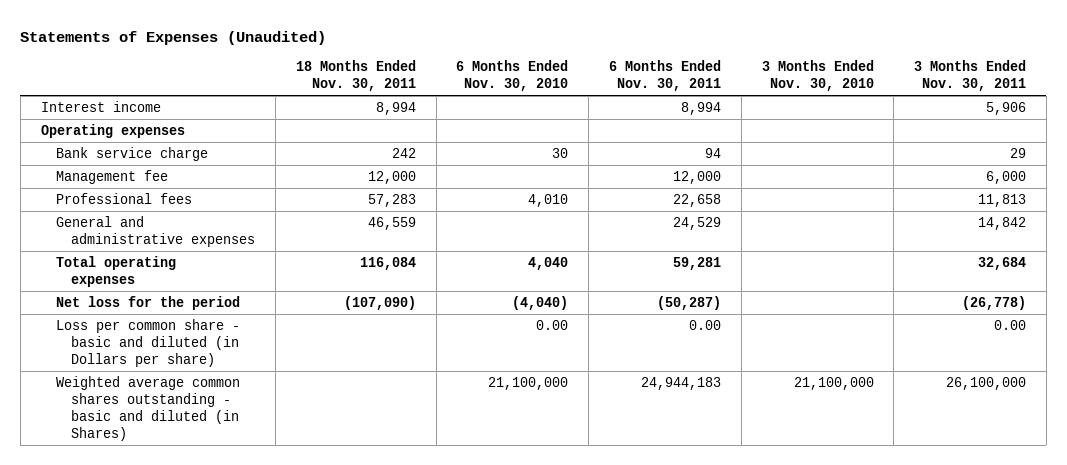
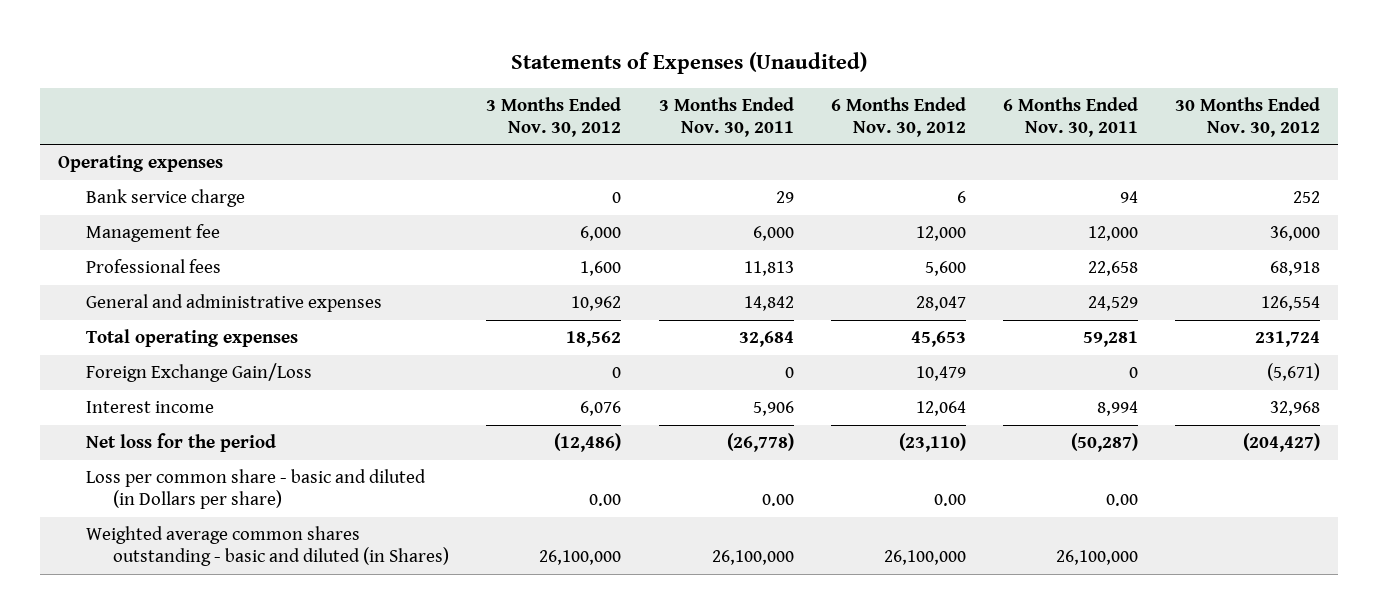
[295,60,416,92] 18 Months Ended Nov. 30, 2011 -> none
[456,60,569,92] 6 Months Ended Nov. 30, 2010 -> none
[761,60,874,92] 3 Months Ended Nov. 30, 2010 -> none
none -> [486,96,622,137] 3 Months Ended Nov. 30, 2012
none -> [830,96,966,137] 6 Months Ended Nov. 30, 2012
none -> [1174,96,1320,137] 30 Months Ended Nov. 30, 2012
none -> [85,363,312,383] Foreign Exchange Gain/Loss
[40,101,161,113] Interest income -> [85,401,214,414] Interest income
[640,377,721,391] 24,944,183 -> [1055,550,1138,566] 26,100,000

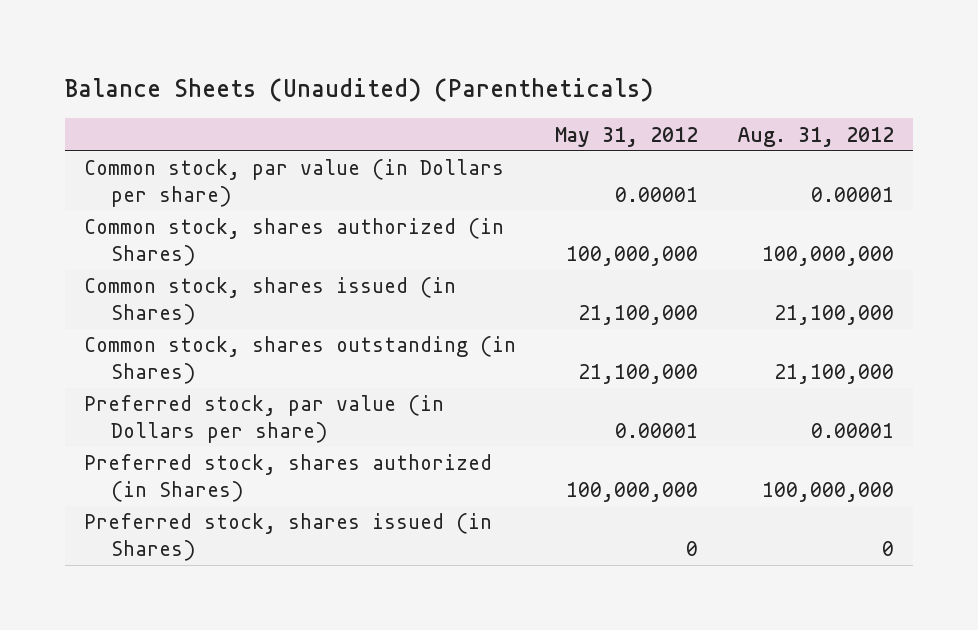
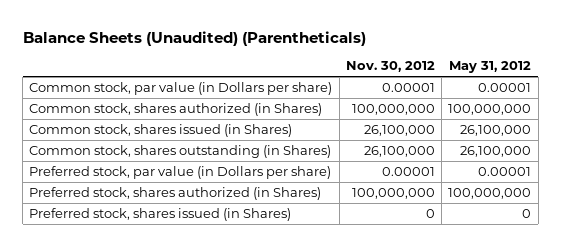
[737,126,894,147] Aug. 31, 2012 -> none
none -> [345,61,435,73] Nov. 30, 2012
[578,305,699,326] 21,100,000 -> [460,124,532,136] 26,100,000
[578,364,699,385] 21,100,000 -> [460,145,532,157] 26,100,000

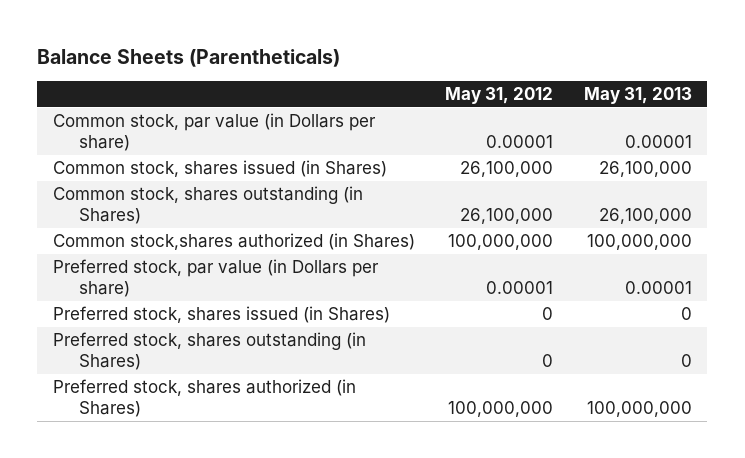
[22,30,366,46] Balance Sheets (Unaudited) (Parentheticals) -> [37,48,341,67] Balance Sheets (Parentheticals)
[345,61,435,73] Nov. 30, 2012 -> none
none -> [583,86,692,104] May 31, 2013
[29,102,323,116] Common stock, shares authorized (in Shares) -> none
none -> [52,233,415,251] Common stock,shares authorized (in Shares)
none -> [52,332,366,371] Preferred stock, shares outstanding (in Shares)
[29,186,322,200] Preferred stock, shares authorized (in Shares) -> [52,379,356,418] Preferred stock, shares authorized (in Shares)

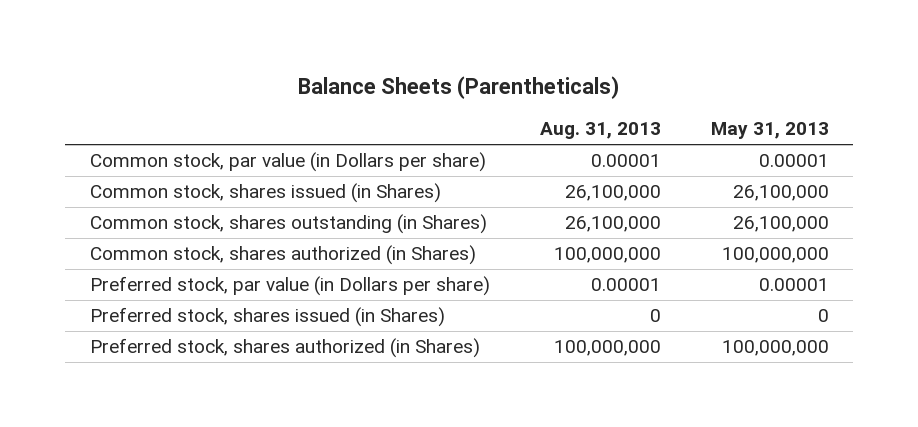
[445,86,554,104] May 31, 2012 -> none
none -> [539,122,661,140] Aug. 31, 2013
[52,233,415,251] Common stock,shares authorized (in Shares) -> [89,245,476,266] Common stock, shares authorized (in Shares)
[52,332,366,371] Preferred stock, shares outstanding (in Shares) -> none

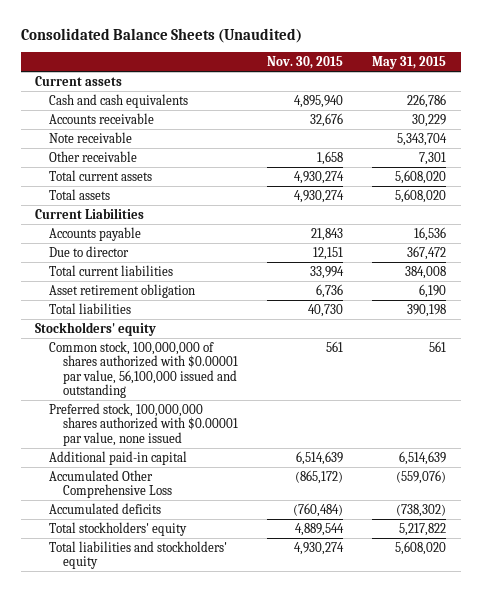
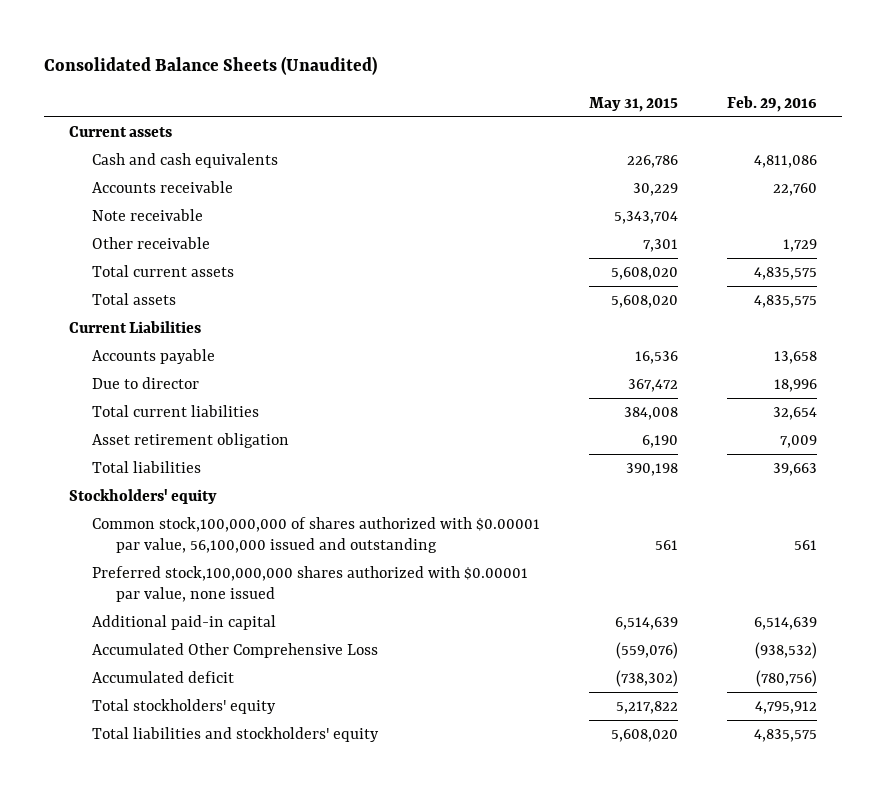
[267,55,344,69] Nov. 30, 2015 -> none
none -> [727,95,818,112] Feb. 29, 2016
[49,340,239,399] Common stock, 100,000,000 of shares authorized with $0.00001 par value, 56,100,000 issued and outstanding -> [92,517,541,553] Common stock,100,000,000 of shares authorized with $0.00001 par value, 56,100,000 issued and outstanding
[49,402,239,446] Preferred stock, 100,000,000 shares authorized with $0.00001 par value, none issued -> [92,566,529,602] Preferred stock,100,000,000 shares authorized with $0.00001 par value, none issued
[49,502,162,514] Accumulated deficits -> [92,671,235,684] Accumulated deficit

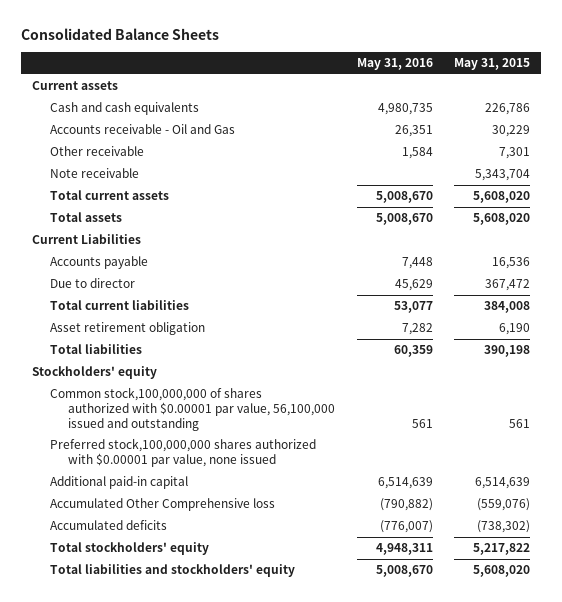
[44,56,378,76] Consolidated Balance Sheets (Unaudited) -> [21,27,220,40] Consolidated Balance Sheets
[727,95,818,112] Feb. 29, 2016 -> none
none -> [356,58,433,71] May 31, 2016
[92,181,234,194] Accounts receivable -> [50,124,236,135] Accounts receivable - Oil and Gas
[92,209,204,222] Note receivable -> [50,168,140,179] Note receivable
[92,643,379,659] Accumulated Other Comprehensive Loss -> [50,498,276,512] Accumulated Other Comprehensive loss
[92,671,235,684] Accumulated deficit -> [50,520,168,531] Accumulated deficits

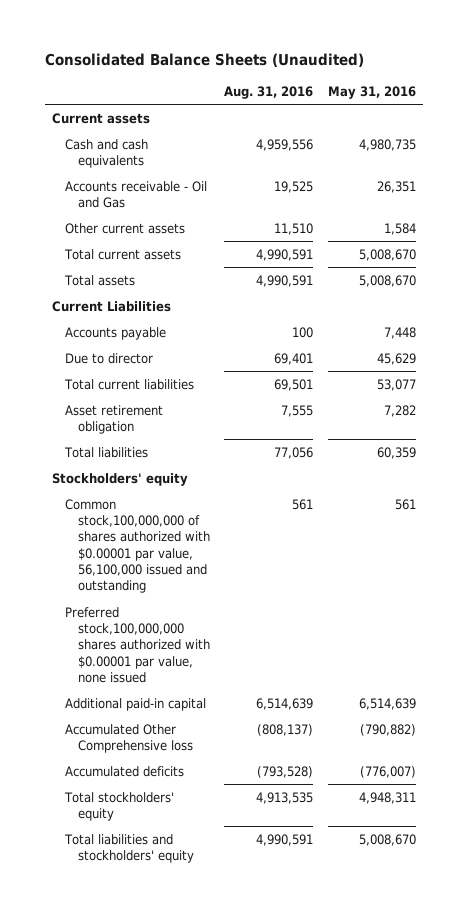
[21,27,220,40] Consolidated Balance Sheets -> [45,53,365,68] Consolidated Balance Sheets (Unaudited)
[454,58,531,71] May 31, 2015 -> none
none -> [224,85,314,99] Aug. 31, 2016
[50,168,140,179] Note receivable -> none
[50,146,145,157] Other receivable -> [65,222,186,234] Other current assets

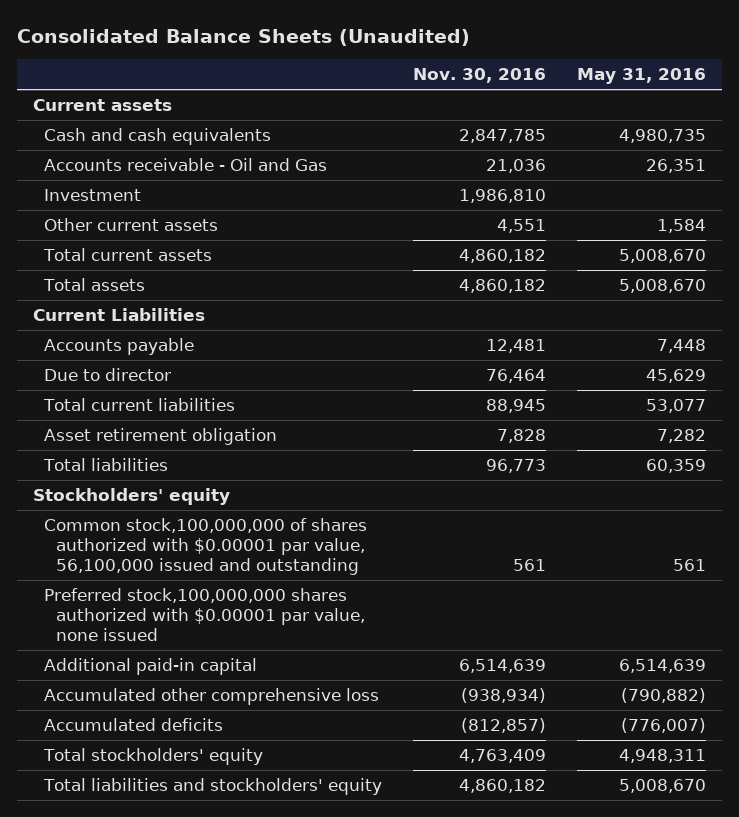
[224,85,314,99] Aug. 31, 2016 -> none
none -> [413,68,547,84] Nov. 30, 2016
none -> [44,188,142,201] Investment
[65,723,194,754] Accumulated Other Comprehensive loss -> [44,687,380,705] Accumulated other comprehensive loss

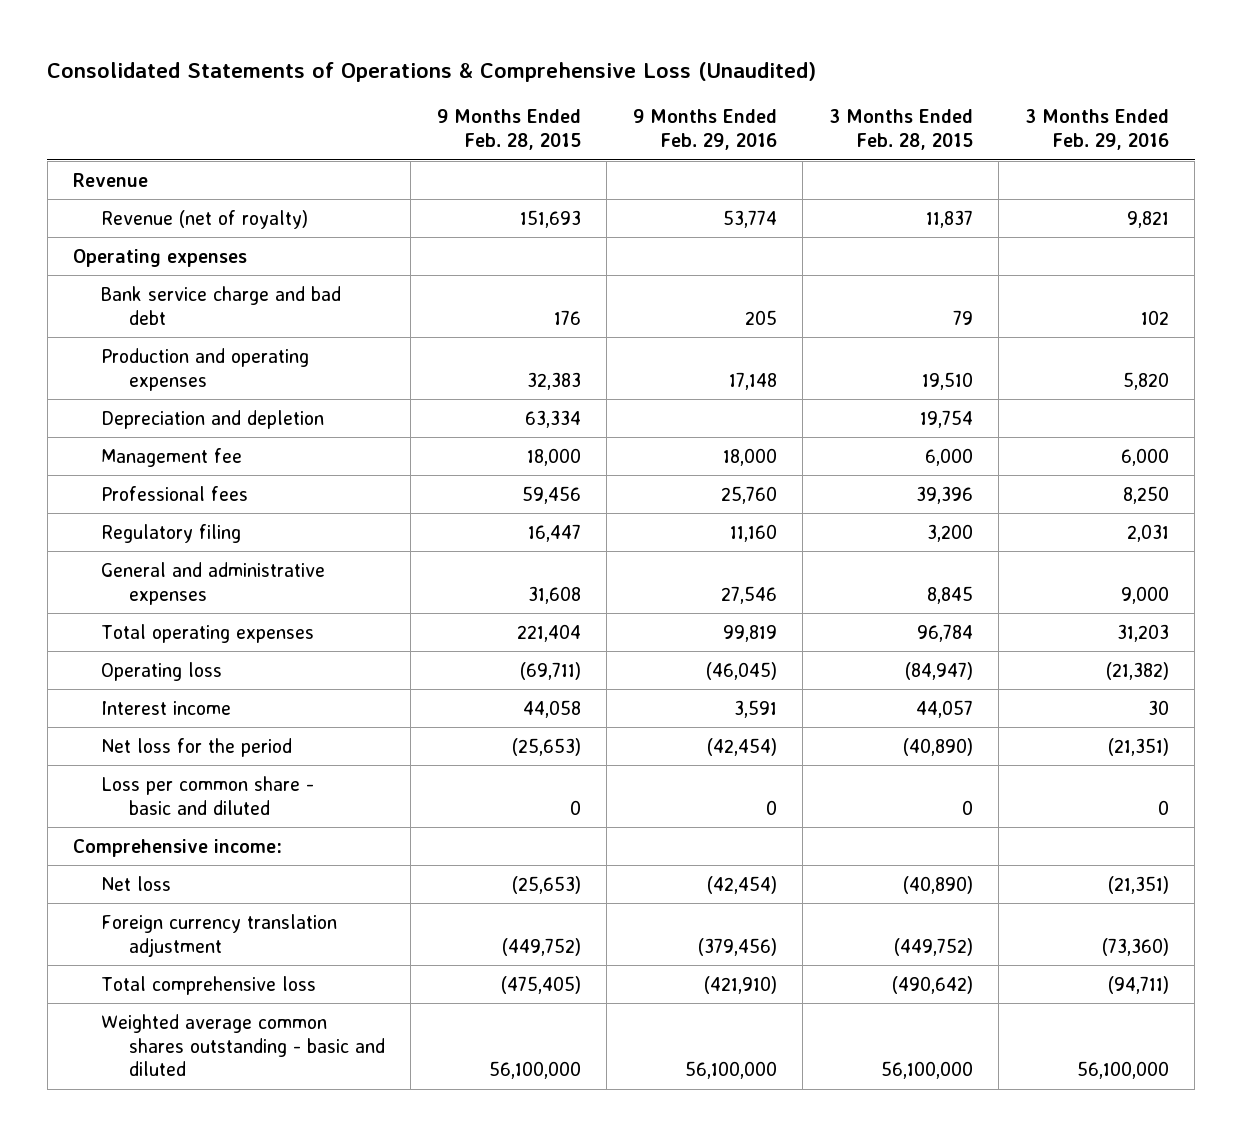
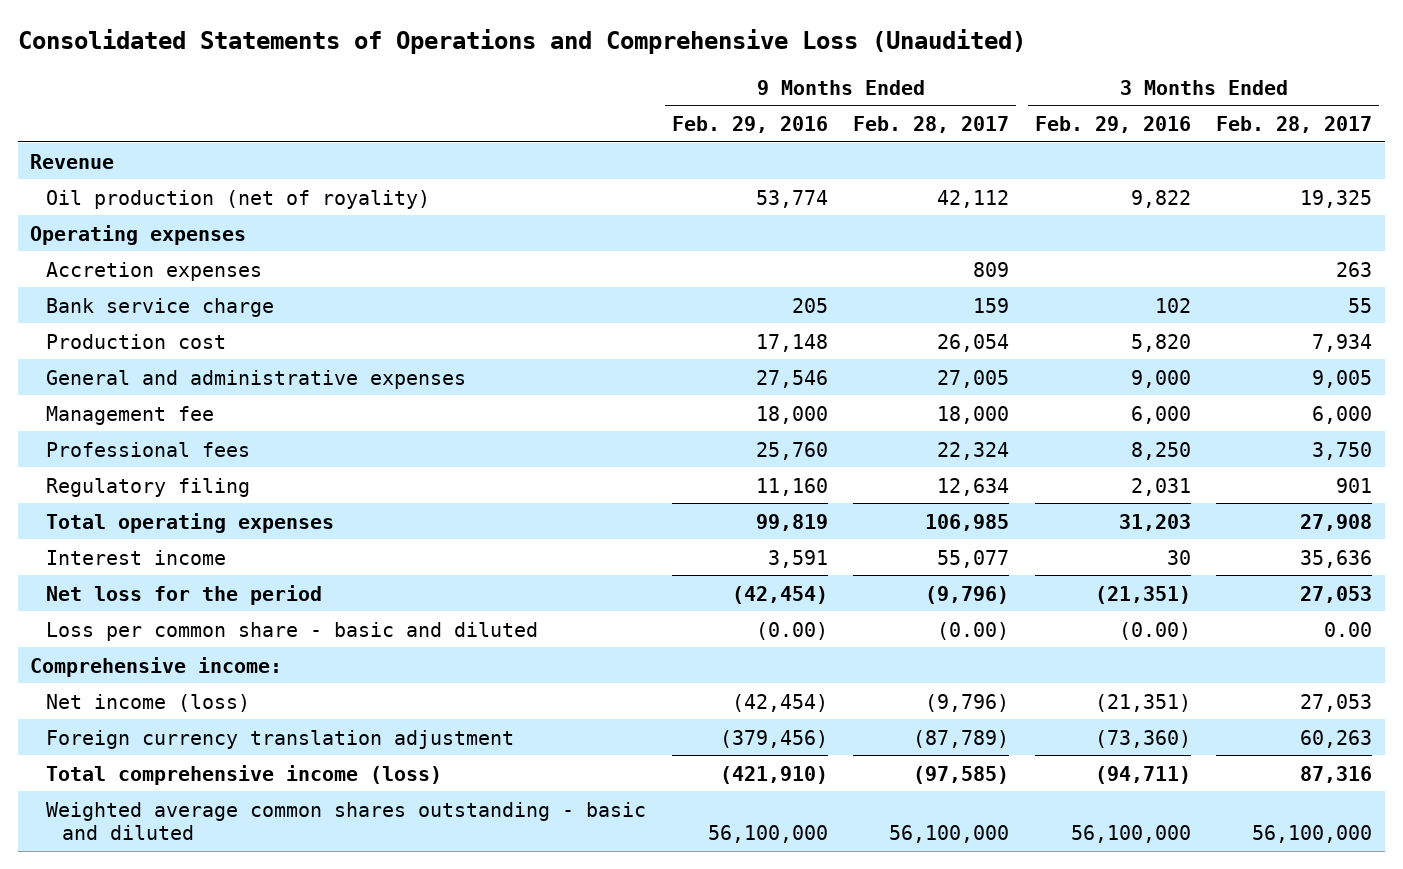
[47,61,817,82] Consolidated Statements of Operations & Comprehensive Loss (Unaudited) -> [17,28,1026,54] Consolidated Statements of Operations and Comprehensive Loss (Unaudited)
[436,109,581,151] 9 Months Ended Feb. 28, 2015 -> none
[828,109,973,151] 3 Months Ended Feb. 28, 2015 -> none
none -> [853,116,1010,134] Feb. 28, 2017
none -> [1216,116,1373,134] Feb. 28, 2017
[101,209,309,229] Revenue (net of royalty) -> [46,189,431,209] Oil production (net of royality)
[1126,210,1169,228] 9,821 -> [1130,189,1191,208] 9,822
[101,409,325,429] Depreciation and depletion -> none
none -> [46,261,263,281] Accretion expenses
[101,285,342,325] Bank service charge and bad debt -> [46,297,275,317] Bank service charge
[101,347,310,391] Production and operating expenses -> [46,333,227,349] Production cost
[101,561,326,605] General and administrative expenses -> [46,369,467,389] General and administrative expenses
[101,661,223,681] Operating loss -> none
[765,799,777,815] 0 -> [755,621,828,640] (0.00)
[1157,799,1169,815] 0 -> [1118,621,1191,640] (0.00)
[101,875,172,891] Net loss -> [46,693,251,712] Net income (loss)
[101,975,317,995] Total comprehensive loss -> [46,764,443,785] Total comprehensive income (loss)

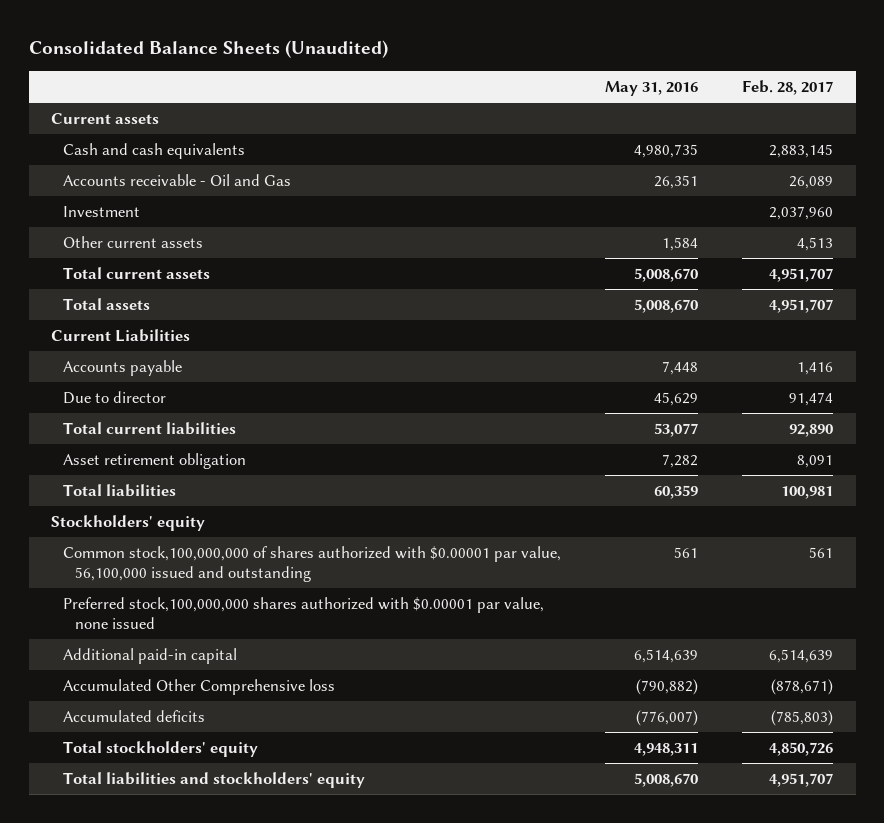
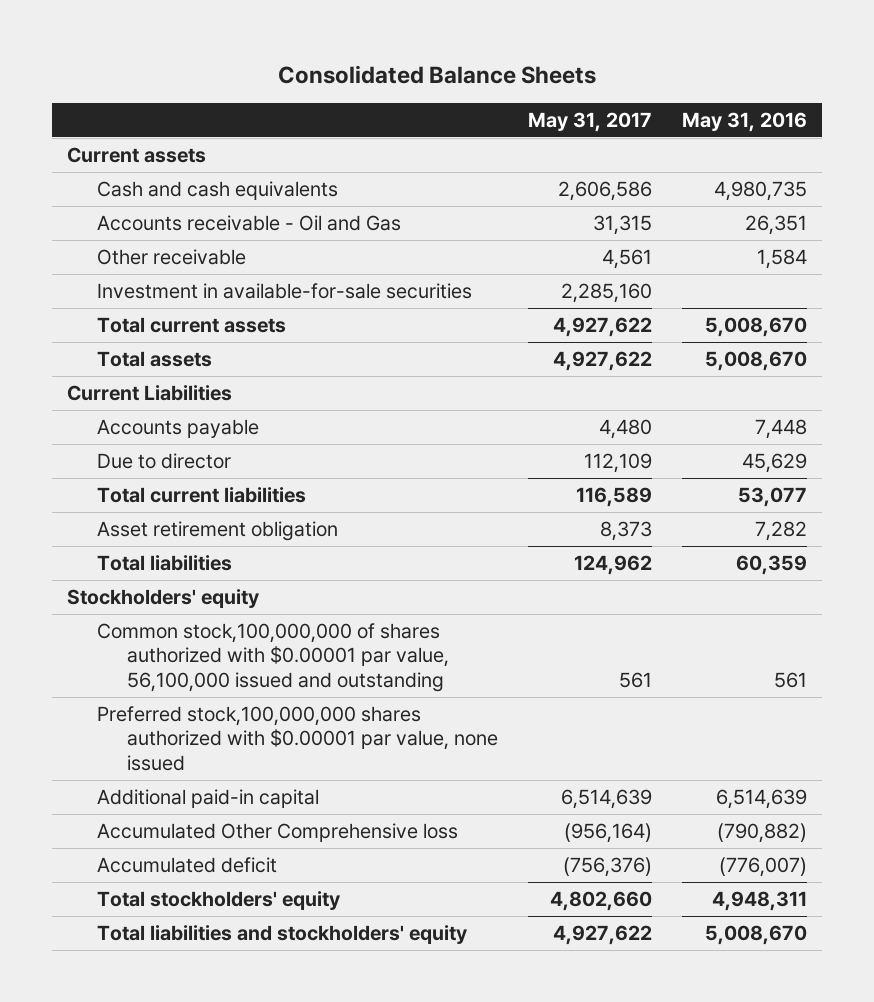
[28,40,388,59] Consolidated Balance Sheets (Unaudited) -> [278,64,597,84] Consolidated Balance Sheets
[742,80,834,96] Feb. 28, 2017 -> none
none -> [527,111,652,132] May 31, 2017
[62,206,140,218] Investment -> none
[62,236,203,249] Other current assets -> [97,249,247,266] Other receivable
none -> [97,283,473,300] Investment in available-for-sale securities
[62,710,205,723] Accumulated deficits -> [97,857,278,874] Accumulated deficit

